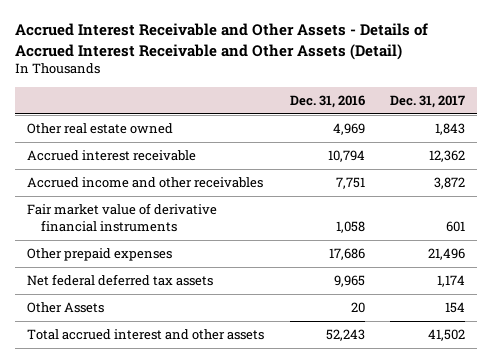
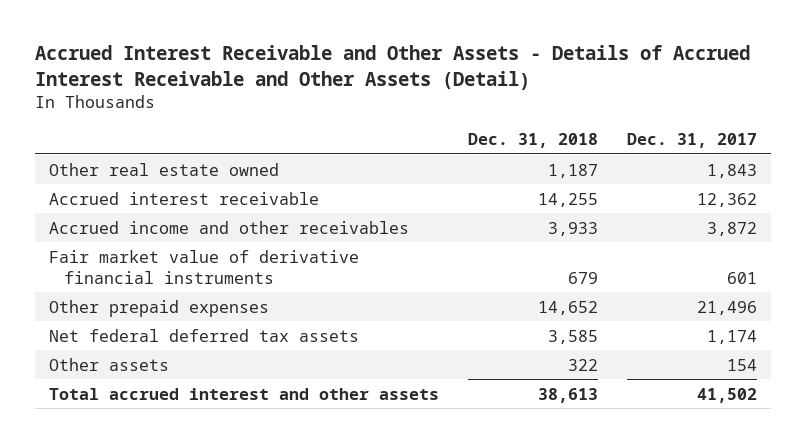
[289,94,365,108] Dec. 31, 2016 -> none
none -> [468,132,599,148] Dec. 31, 2018
[27,302,105,314] Other Assets -> [49,357,170,371] Other assets

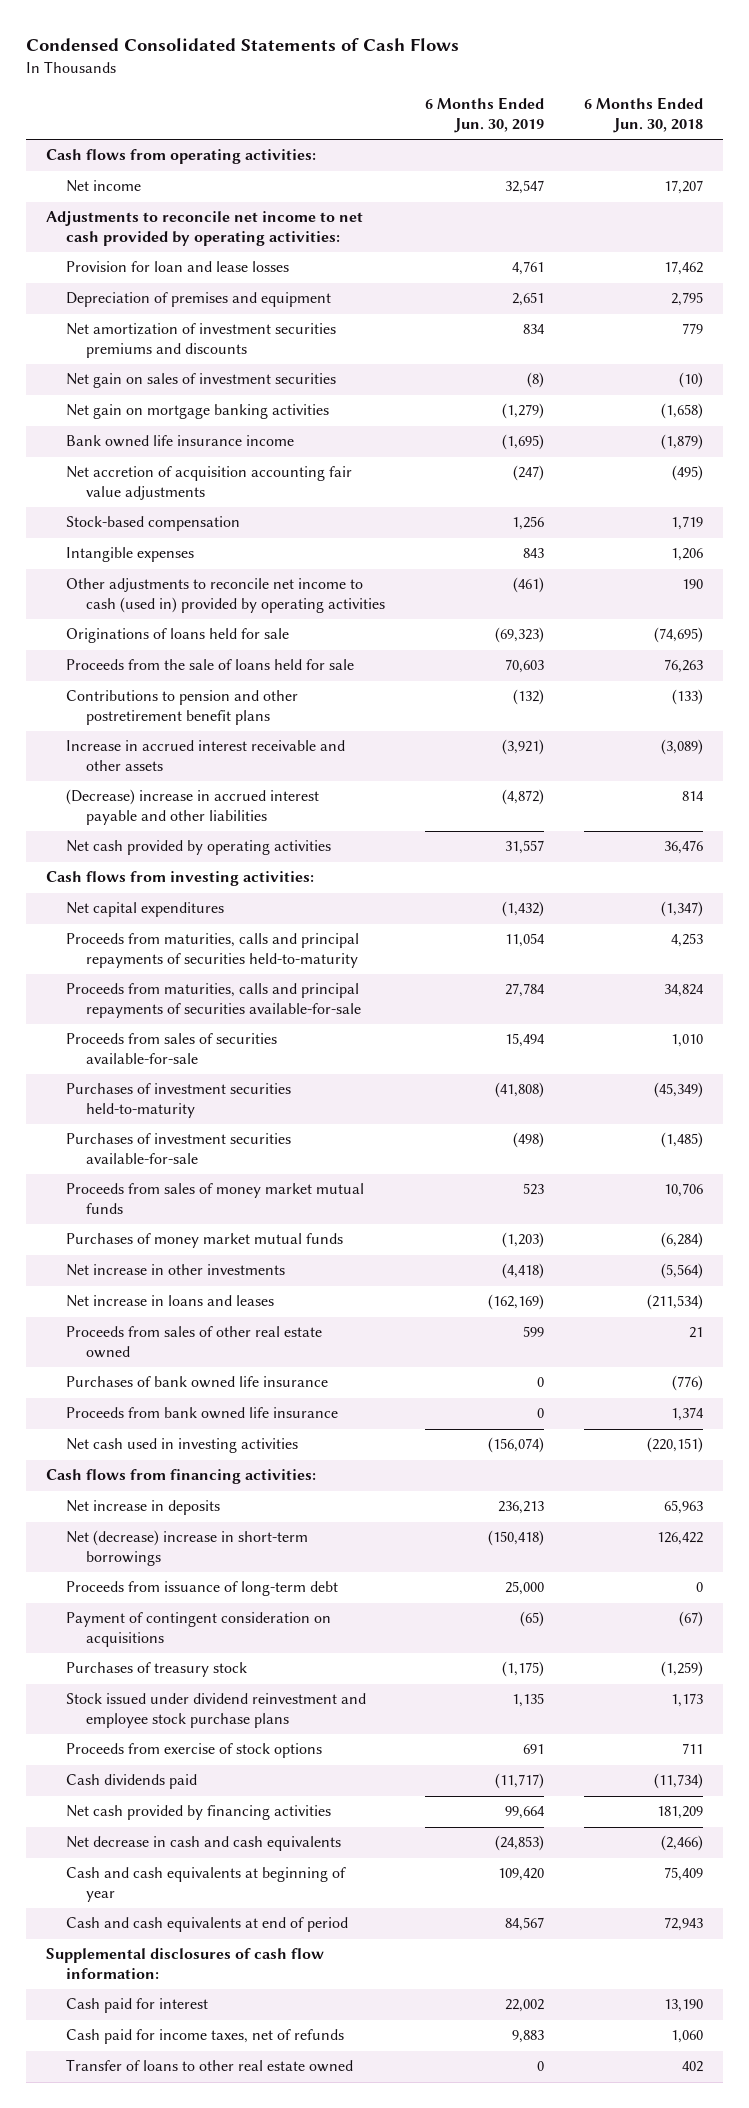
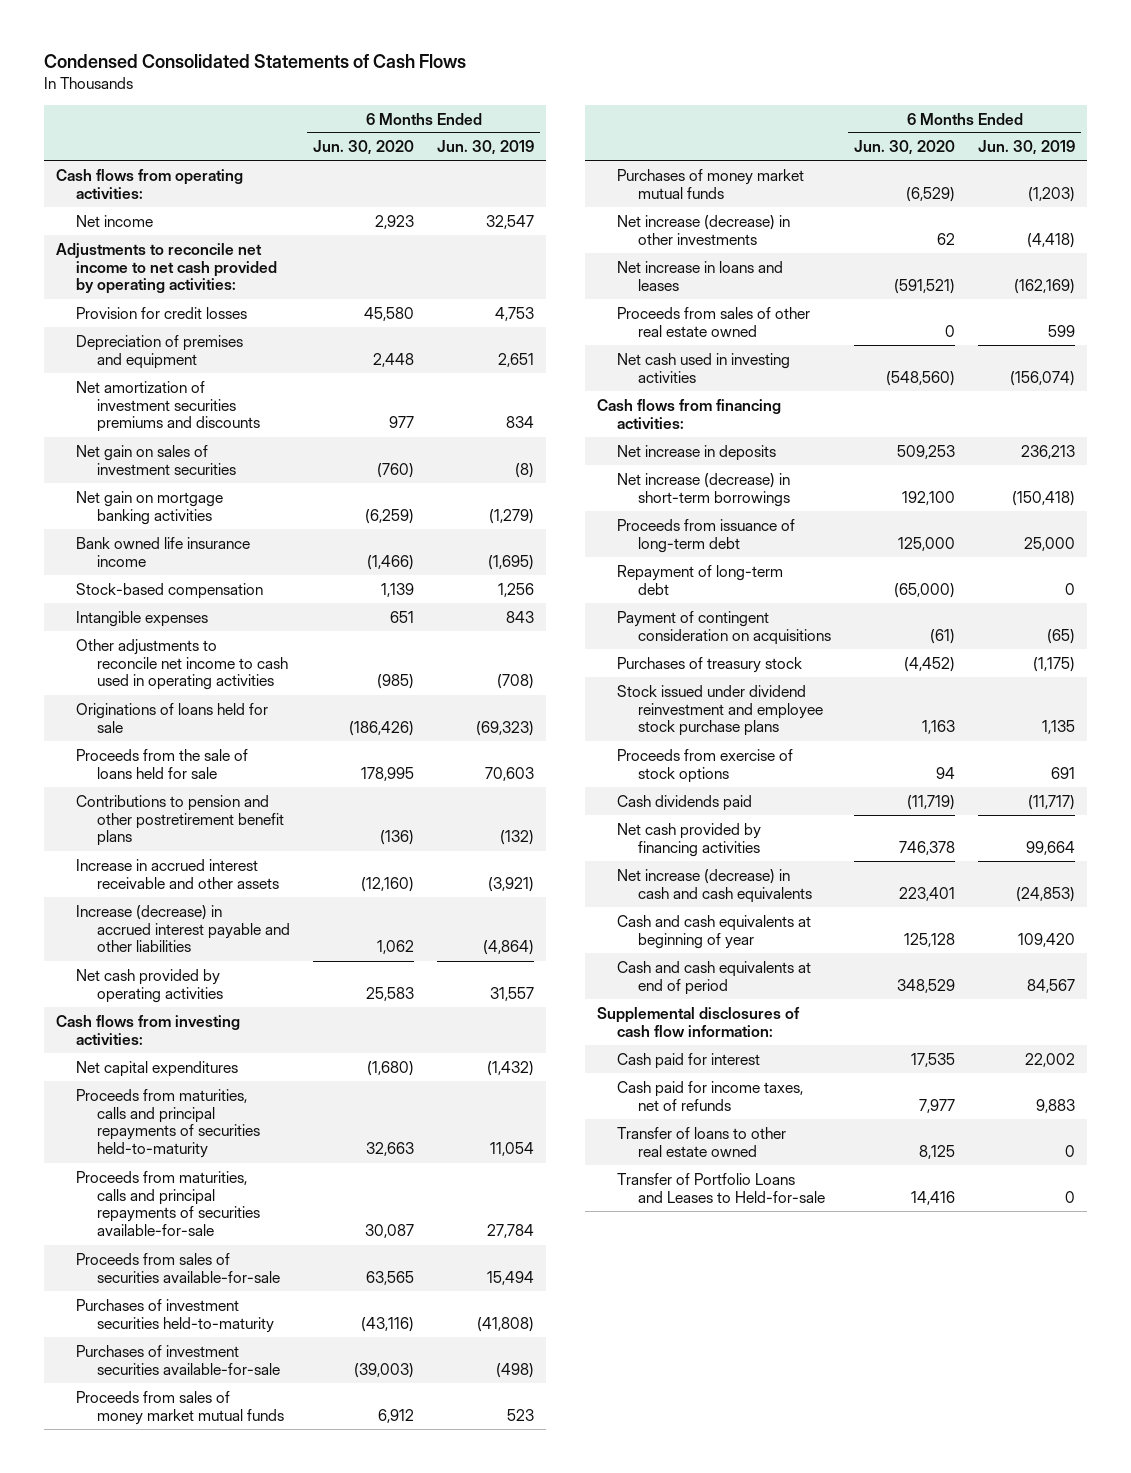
[583,97,703,134] 6 Months Ended Jun. 30, 2018 -> none
none -> [312,140,414,156] Jun. 30, 2020
[66,261,290,273] Provision for loan and lease losses -> none
none -> [76,306,248,319] Provision for credit losses
[66,466,353,501] Net accretion of acquisition accounting fair value adjustments -> none
[66,578,385,614] Other adjustments to reconcile net income to cash (used in) provided by operating activities -> [76,638,288,691] Other adjustments to reconcile net income to cash used in operating activities
[512,577,544,594] (461) -> [497,674,535,690] (708)
[66,789,320,826] (Decrease) increase in accrued interest payable and other liabilities -> [76,904,290,953] Increase (decrease) in accrued interest payable and other liabilities
[501,789,544,806] (4,872) -> [483,940,535,956] (4,864)
[66,1264,286,1277] Net increase in other investments -> [617,214,791,245] Net increase (decrease) in other investments
[66,1376,329,1389] Purchases of bank owned life insurance -> none
[66,1407,339,1420] Proceeds from bank owned life insurance -> none
[66,1530,309,1567] Net (decrease) increase in short-term borrowings -> [617,472,791,507] Net increase (decrease) in short-term borrowings
none -> [617,564,784,595] Repayment of long-term debt
[66,1836,342,1852] Net decrease in cash and cash equivalents -> [617,868,812,903] Net increase (decrease) in cash and cash equivalents
none -> [617,1172,825,1203] Transfer of Portfolio Loans and Leases to Held-for-sale

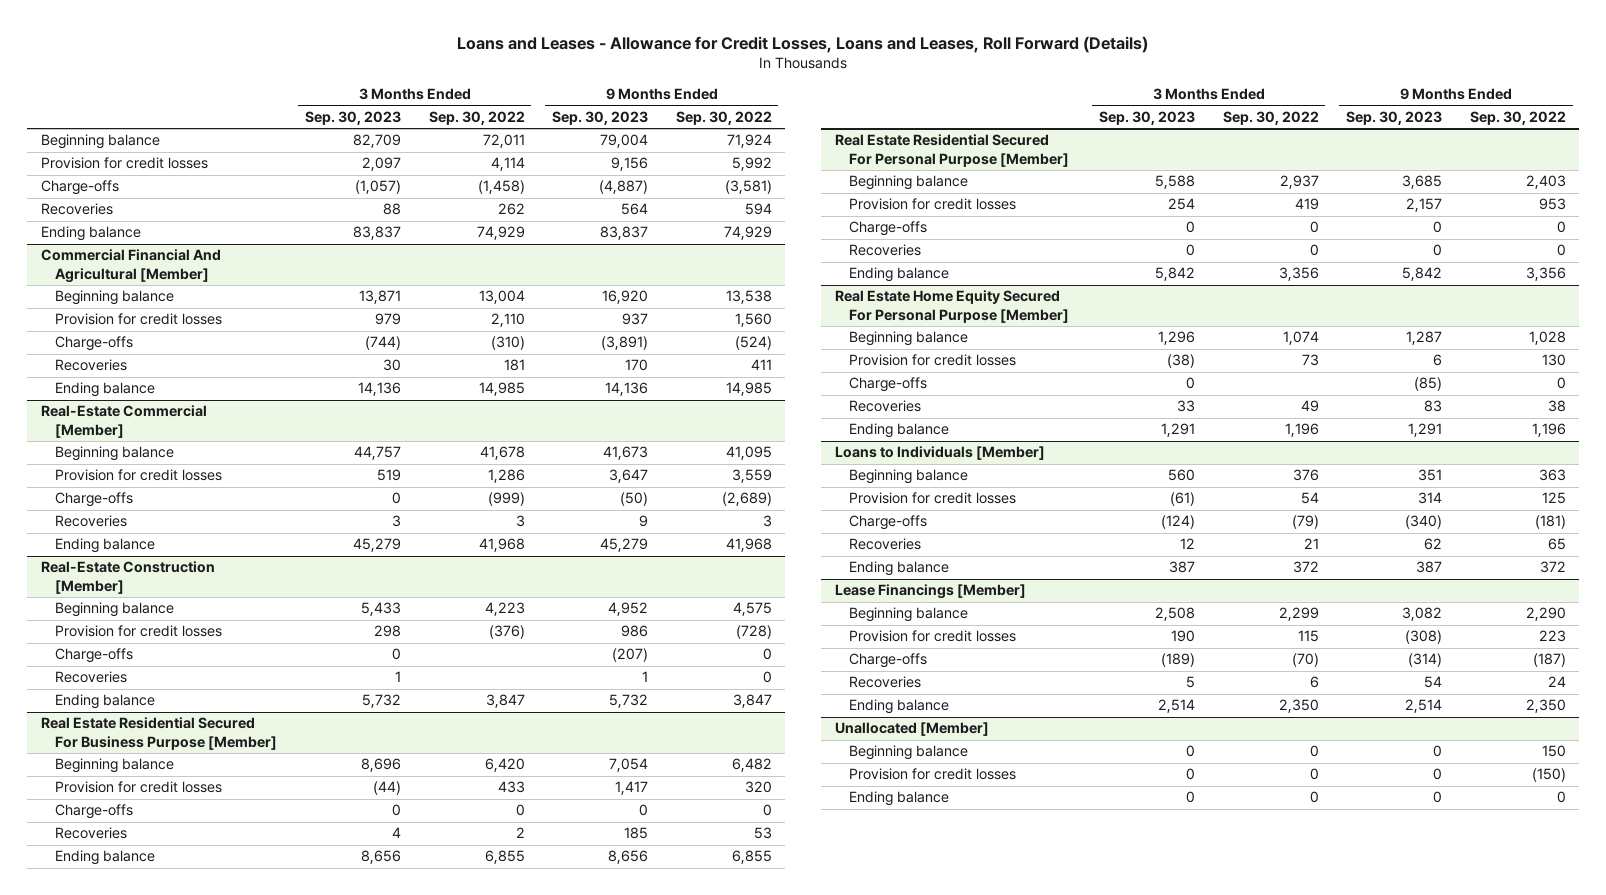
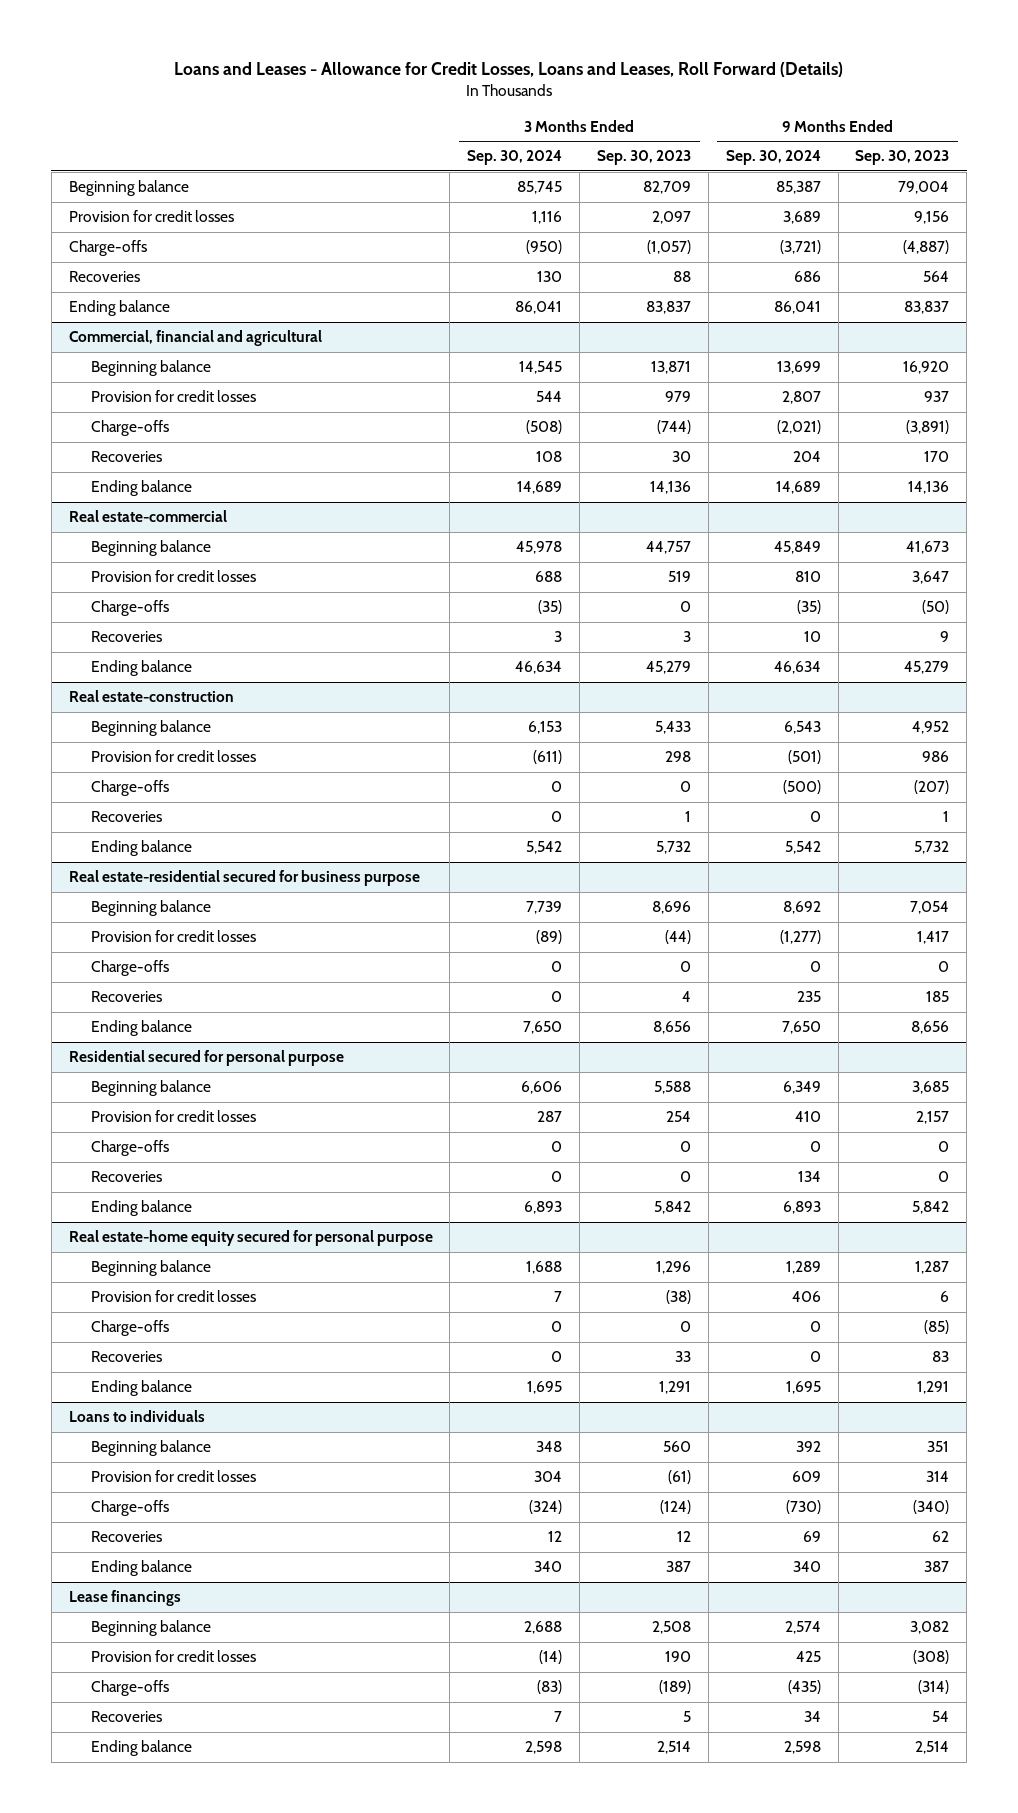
[428,110,525,125] Sep. 30, 2022 -> none
[675,110,772,125] Sep. 30, 2022 -> none
none -> [467,150,563,166] Sep. 30, 2024
none -> [725,150,821,166] Sep. 30, 2024
[40,249,221,283] Commercial Financial And Agricultural [Member] -> [68,330,322,347] Commercial, financial and agricultural
[40,405,207,438] Real-Estate Commercial [Member] -> [68,510,227,523] Real estate-commercial
[40,561,215,594] Real-Estate Construction [Member] -> [68,690,234,703] Real estate-construction
[40,717,278,750] Real Estate Residential Secured For Business Purpose [Member] -> [68,870,420,887] Real estate-residential secured for business purpose
[834,134,1070,167] Real Estate Residential Secured For Personal Purpose [Member] -> [68,1050,344,1067] Residential secured for personal purpose
[834,290,1070,323] Real Estate Home Equity Secured For Personal Purpose [Member] -> [68,1230,433,1247] Real estate-home equity secured for personal purpose
[834,446,1045,461] Loans to Individuals [Member] -> [68,1410,205,1423] Loans to individuals
[834,584,1026,600] Lease Financings [Member] -> [68,1590,181,1607] Lease financings
[834,722,989,737] Unallocated [Member] -> none
[849,745,969,761] Beginning balance -> none
[849,768,1017,781] Provision for credit losses -> none
[849,791,950,807] Ending balance -> none

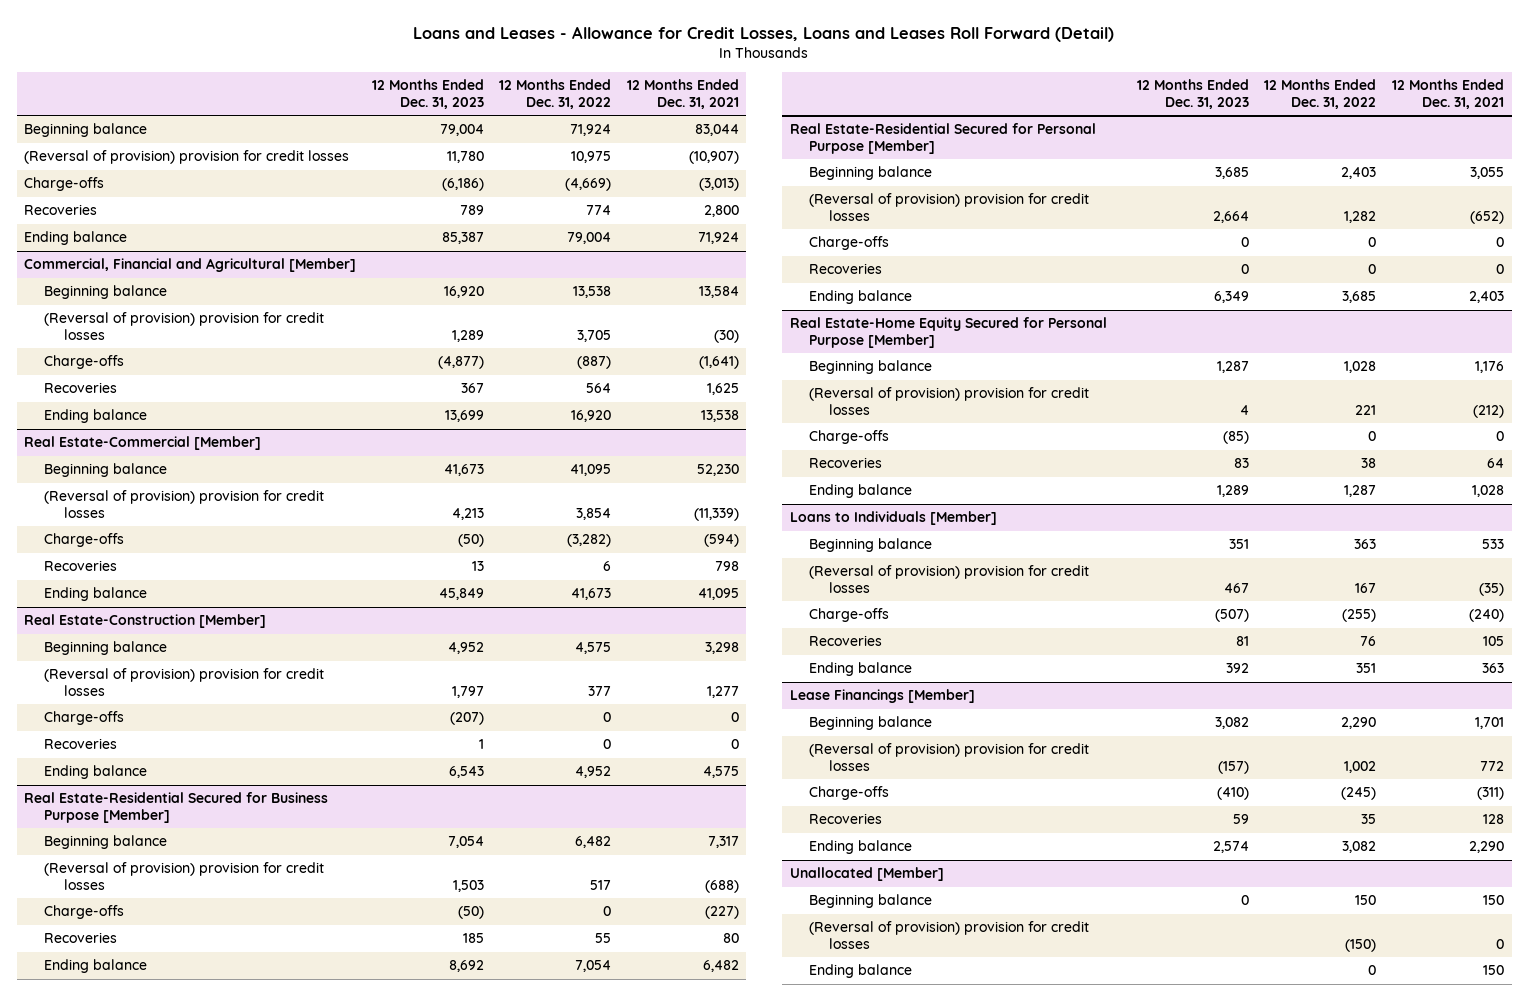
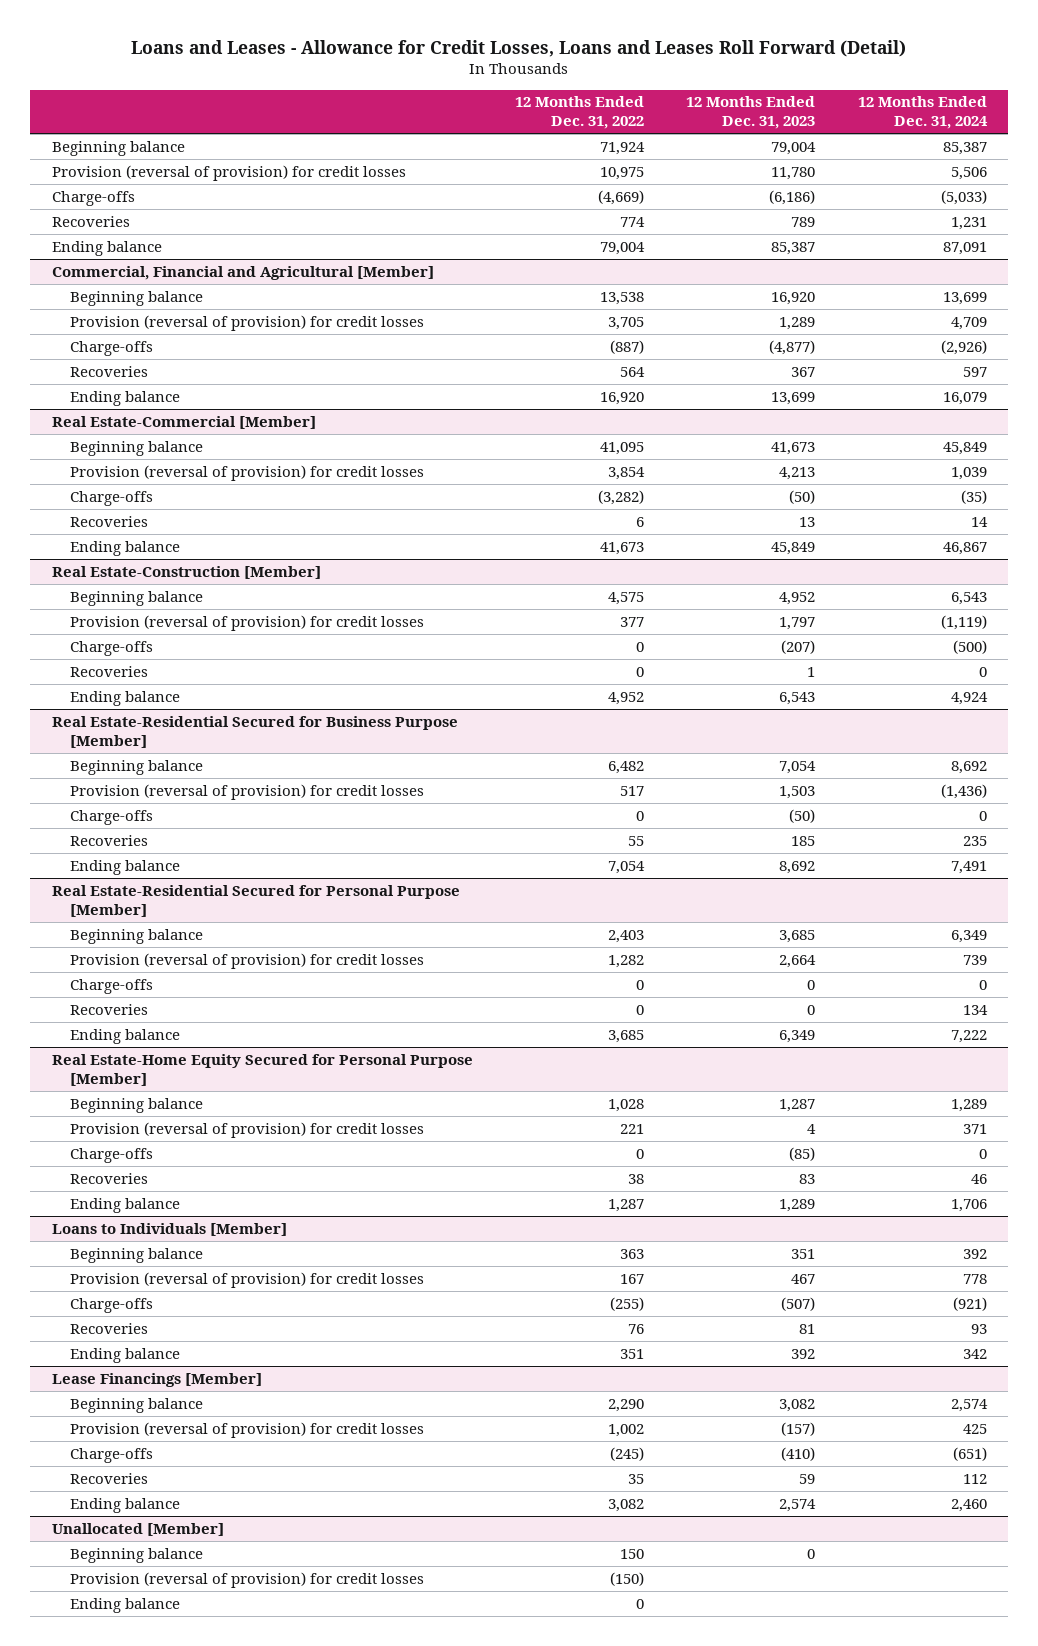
[626,79,739,109] 12 Months Ended Dec. 31, 2021 -> none
none -> [857,96,988,130] 12 Months Ended Dec. 31, 2024
[24,150,350,165] (Reversal of provision) provision for credit losses -> [51,164,406,181] Provision (reversal of provision) for credit losses
[44,312,325,340] (Reversal of provision) provision for credit losses -> [70,314,425,331] Provision (reversal of provision) for credit losses
[44,490,325,518] (Reversal of provision) provision for credit losses -> [70,464,425,481] Provision (reversal of provision) for credit losses
[44,668,325,696] (Reversal of provision) provision for credit losses -> [70,614,425,631] Provision (reversal of provision) for credit losses
[44,862,325,890] (Reversal of provision) provision for credit losses -> [70,783,425,800] Provision (reversal of provision) for credit losses
[809,193,1090,221] (Reversal of provision) provision for credit losses -> [70,952,425,969] Provision (reversal of provision) for credit losses
[809,387,1090,415] (Reversal of provision) provision for credit losses -> [70,1121,425,1138] Provision (reversal of provision) for credit losses
[809,565,1090,593] (Reversal of provision) provision for credit losses -> [70,1271,425,1288] Provision (reversal of provision) for credit losses
[809,743,1090,771] (Reversal of provision) provision for credit losses -> [70,1421,425,1438] Provision (reversal of provision) for credit losses
[809,921,1090,949] (Reversal of provision) provision for credit losses -> [70,1571,425,1588] Provision (reversal of provision) for credit losses

